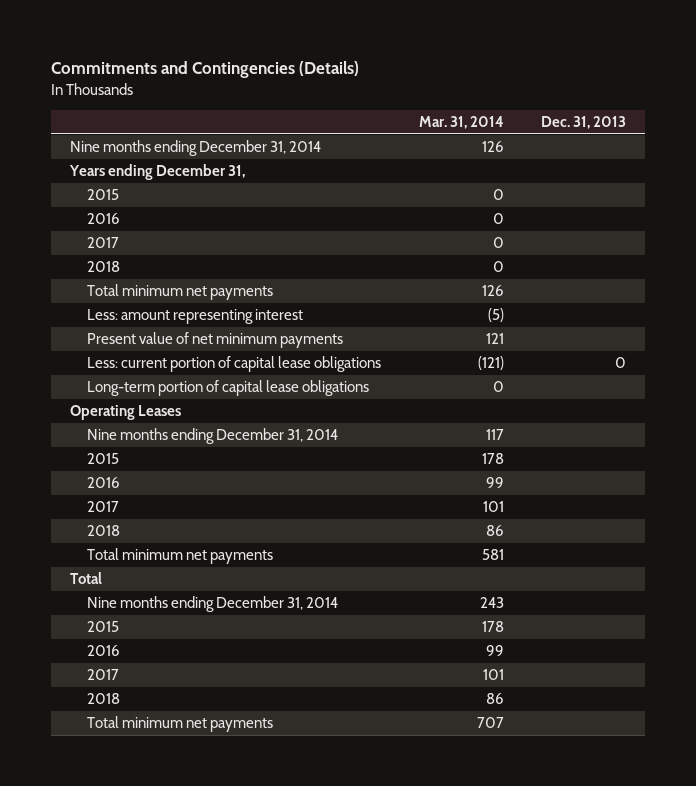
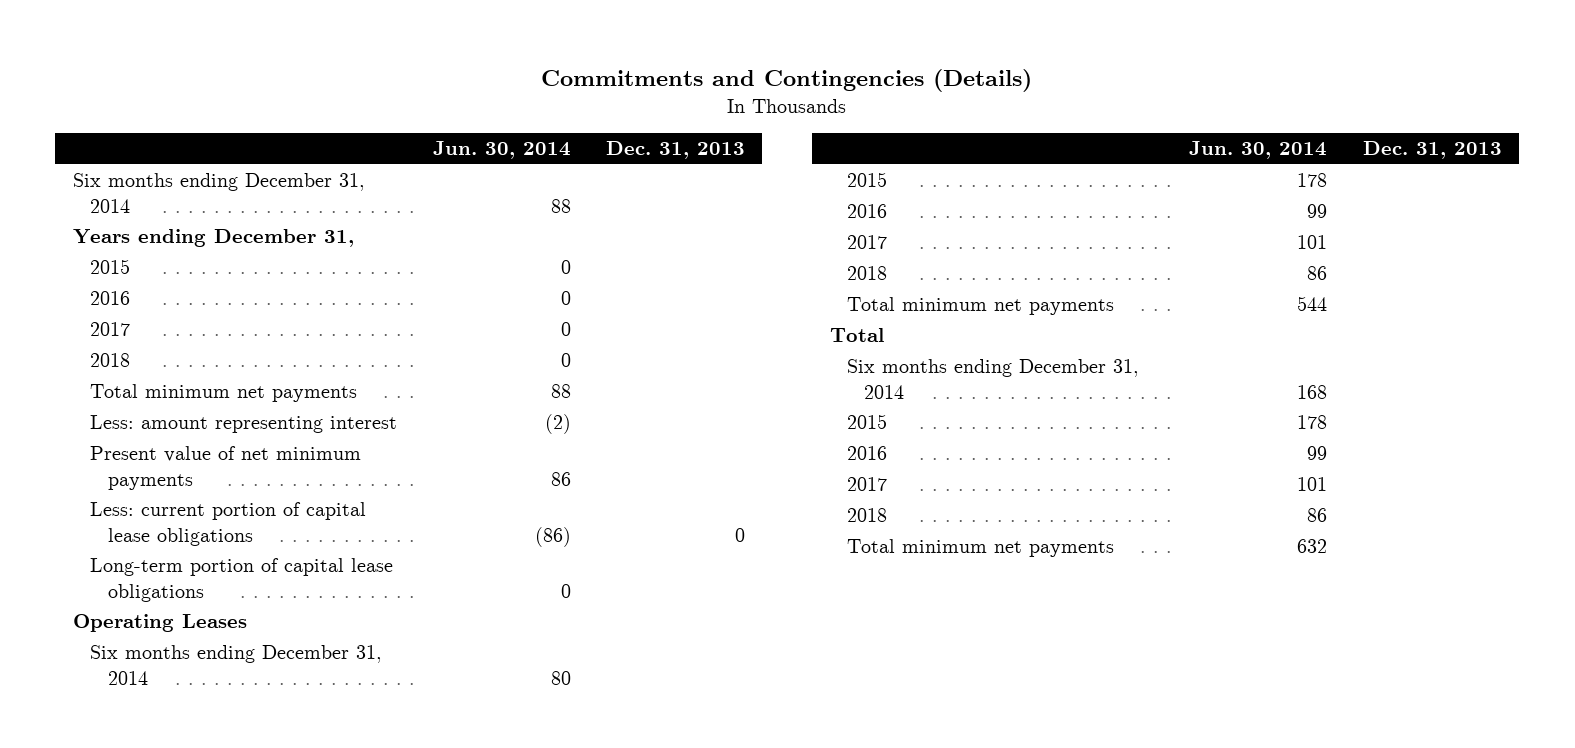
[418,115,504,129] Mar. 31, 2014 -> none
none -> [432,141,571,160] Jun. 30, 2014
[69,140,321,157] Nine months ending December 31, 2014 -> [73,173,366,213] Six months ending December 31, 2014
[87,428,339,445] Nine months ending December 31, 2014 -> [90,645,383,685] Six months ending December 31, 2014
[87,596,339,613] Nine months ending December 31, 2014 -> [847,359,1140,399] Six months ending December 31, 2014

